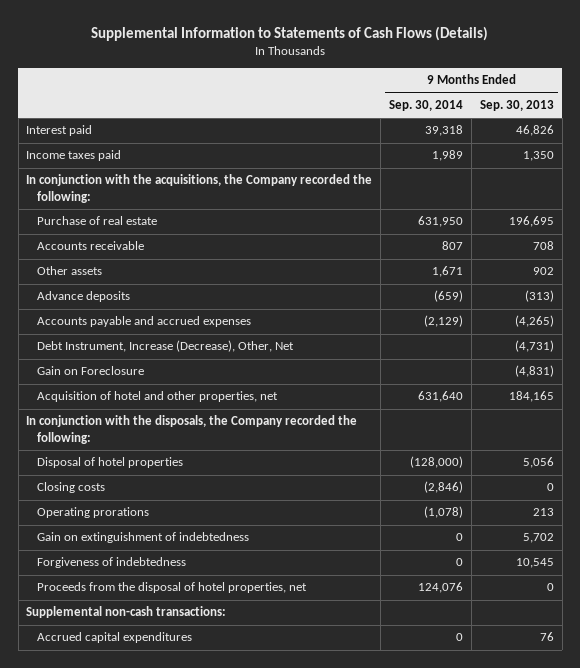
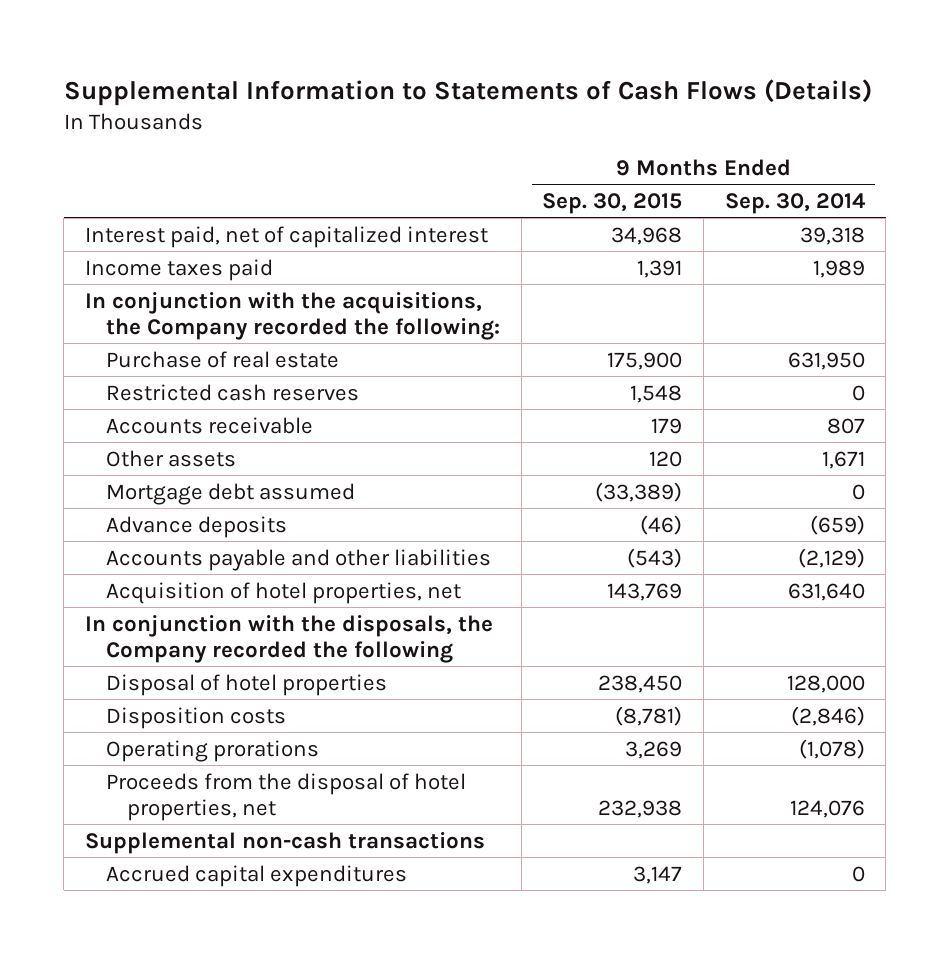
[479,100,554,112] Sep. 30, 2013 -> none
none -> [542,192,683,214] Sep. 30, 2015
[26,125,93,137] Interest paid -> [84,225,488,248] Interest paid, net of capitalized interest
none -> [106,383,360,401] Restricted cash reserves
none -> [106,482,356,505] Mortgage debt assumed
[37,340,295,353] Debt Instrument, Increase (Decrease), Other, Net -> none
[37,366,145,376] Gain on Foreclosure -> none
[37,316,252,328] Accounts payable and accrued expenses -> [106,548,492,571] Accounts payable and other liabilities
[37,391,279,403] Acquisition of hotel and other properties, net -> [106,581,462,604] Acquisition of hotel properties, net
[26,415,358,444] In conjunction with the disposals, the Company recorded the following: -> [84,614,493,663] In conjunction with the disposals, the Company recorded the following
[410,456,464,469] (128,000) -> [786,674,865,693] 128,000
[37,482,106,494] Closing costs -> [106,706,287,729] Disposition costs
[37,532,250,544] Gain on extinguishment of indebtedness -> none
[37,557,187,569] Forgiveness of indebtedness -> none
[26,606,227,619] Supplemental non-cash transactions: -> [84,831,485,854] Supplemental non-cash transactions

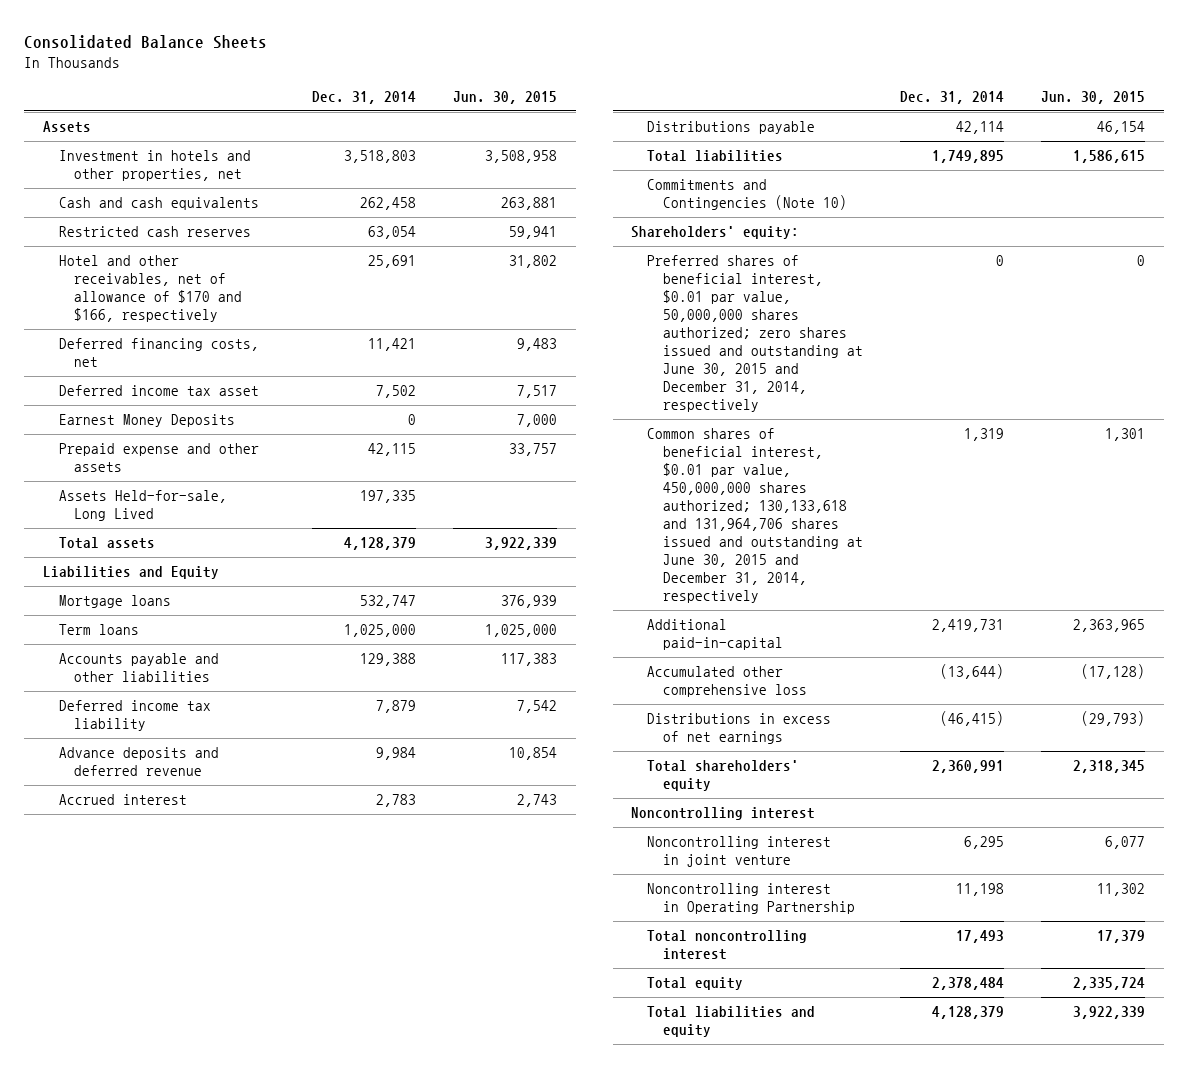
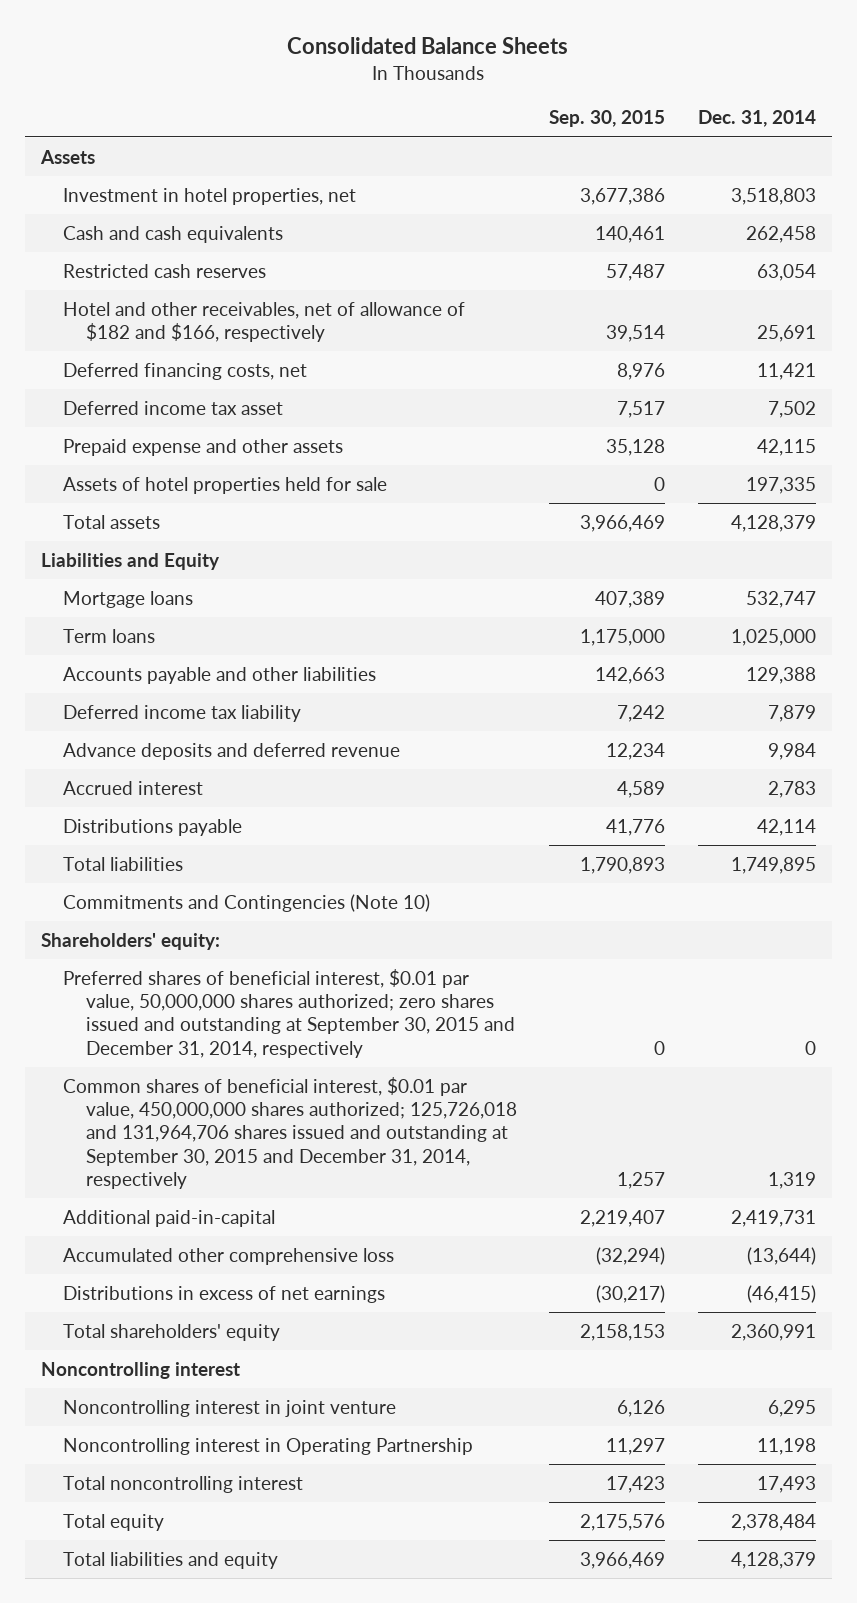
[453,90,558,104] Jun. 30, 2015 -> none
none -> [549,110,666,128] Sep. 30, 2015
[58,150,251,182] Investment in hotels and other properties, net -> [63,187,357,205] Investment in hotel properties, net
[58,255,243,323] Hotel and other receivables, net of allowance of $170 and $166, respectively -> [63,301,466,343] Hotel and other receivables, net of allowance of $182 and $166, respectively
[58,414,235,428] Earnest Money Deposits -> none
[58,490,227,522] Assets Held-for-sale, Long Lived -> [63,476,388,494] Assets of hotel properties held for sale
[646,255,863,413] Preferred shares of beneficial interest, $0.01 par value, 50,000,000 shares authorized; zero shares issued and outstanding at June 30, 2015 and December 31, 2014, respectively -> [63,968,515,1058] Preferred shares of beneficial interest, $0.01 par value, 50,000,000 shares authorized; zero shares issued and outstanding at September 30, 2015 and December 31, 2014, respectively
[646,428,863,604] Common shares of beneficial interest, $0.01 par value, 450,000,000 shares authorized; 130,133,618 and 131,964,706 shares issued and outstanding at June 30, 2015 and December 31, 2014, respectively -> [63,1076,517,1189] Common shares of beneficial interest, $0.01 par value, 450,000,000 shares authorized; 125,726,018 and 131,964,706 shares issued and outstanding at September 30, 2015 and December 31, 2014, respectively

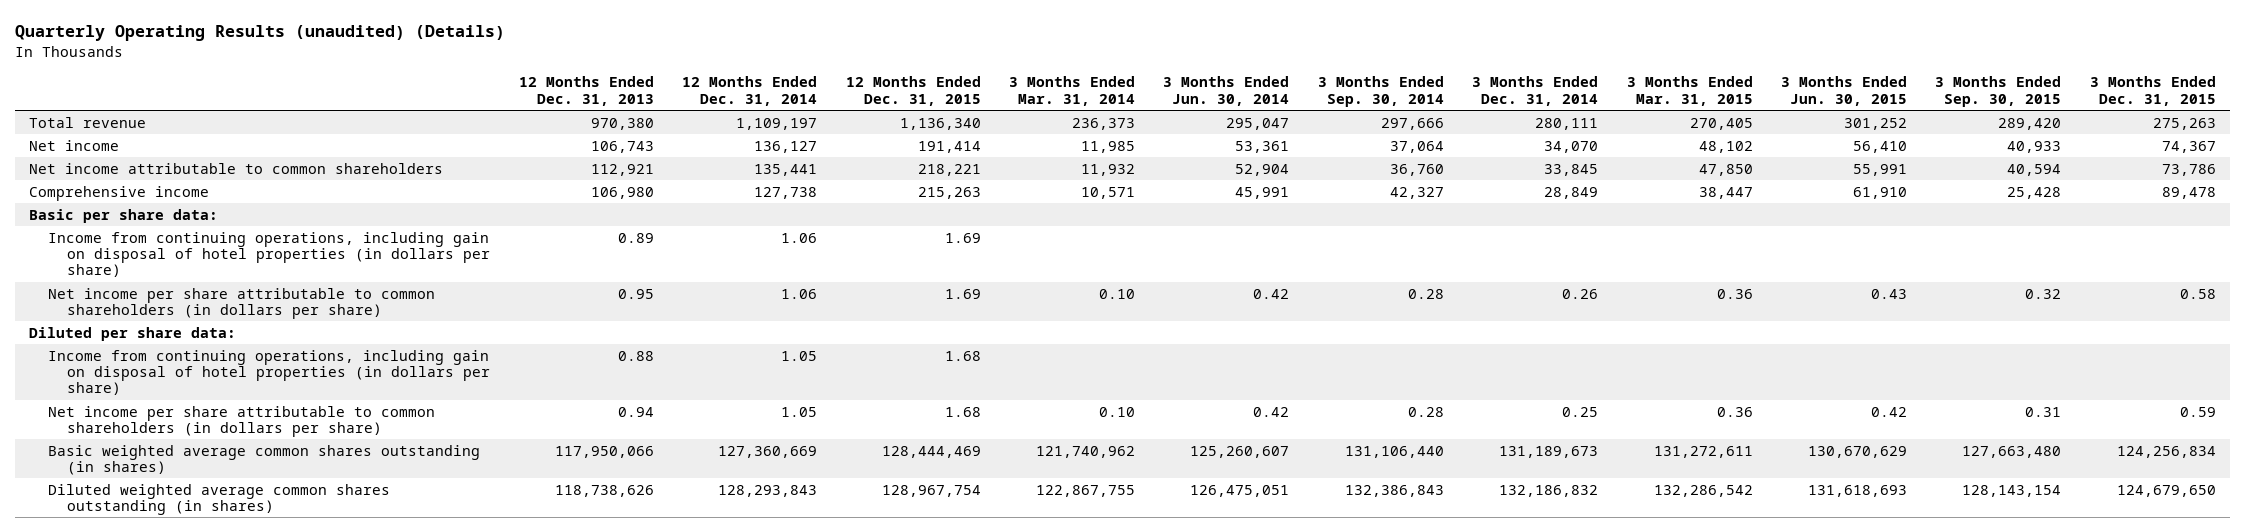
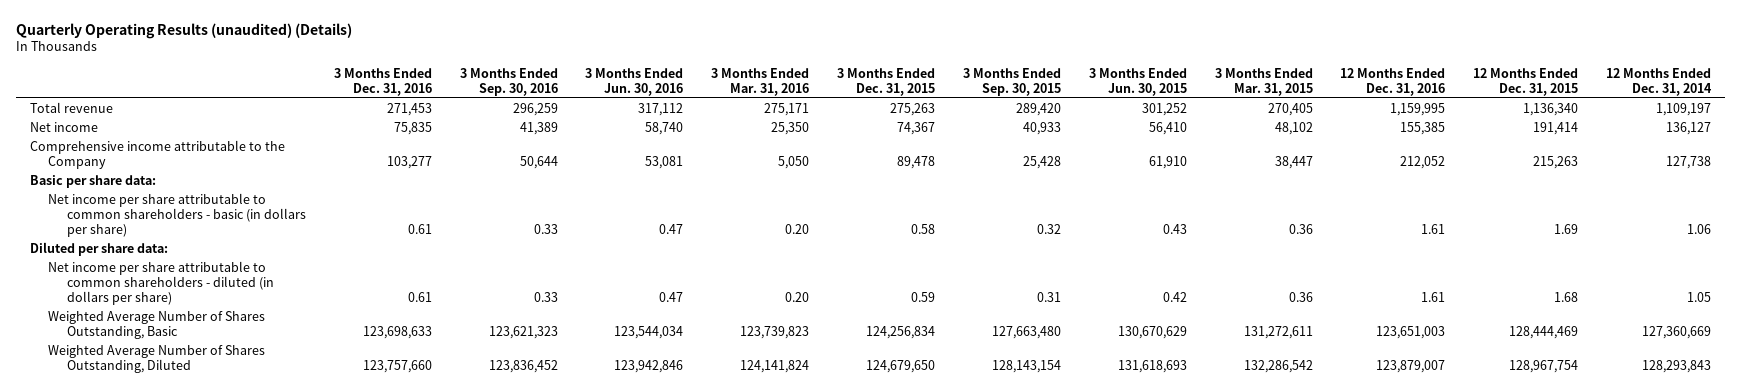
[518,76,654,106] 12 Months Ended Dec. 31, 2013 -> none
[1008,76,1135,106] 3 Months Ended Mar. 31, 2014 -> none
[1163,76,1290,106] 3 Months Ended Jun. 30, 2014 -> none
[1317,76,1444,107] 3 Months Ended Sep. 30, 2014 -> none
[1472,76,1599,106] 3 Months Ended Dec. 31, 2014 -> none
none -> [333,67,432,96] 3 Months Ended Dec. 31, 2016
none -> [459,67,558,96] 3 Months Ended Sep. 30, 2016
none -> [585,67,684,96] 3 Months Ended Jun. 30, 2016
none -> [711,67,810,96] 3 Months Ended Mar. 31, 2016
none -> [1340,67,1446,96] 12 Months Ended Dec. 31, 2016
[29,162,444,174] Net income attributable to common shareholders -> none
[29,185,210,201] Comprehensive income -> [29,140,285,170] Comprehensive income attributable to the Company
[48,231,491,278] Income from continuing operations, including gain on disposal of hotel properties (in dollars per share) -> none
[48,287,436,319] Net income per share attributable to common shareholders (in dollars per share) -> [48,193,306,238] Net income per share attributable to common shareholders - basic (in dollars per share)
[48,349,491,396] Income from continuing operations, including gain on disposal of hotel properties (in dollars per share) -> none
[48,405,436,437] Net income per share attributable to common shareholders (in dollars per share) -> [48,261,274,306] Net income per share attributable to common shareholders - diluted (in dollars per share)
[48,444,481,475] Basic weighted average common shares outstanding (in shares) -> [48,311,266,340] Weighted Average Number of Shares Outstanding, Basic
[48,483,391,515] Diluted weighted average common shares outstanding (in shares) -> [48,345,266,374] Weighted Average Number of Shares Outstanding, Diluted

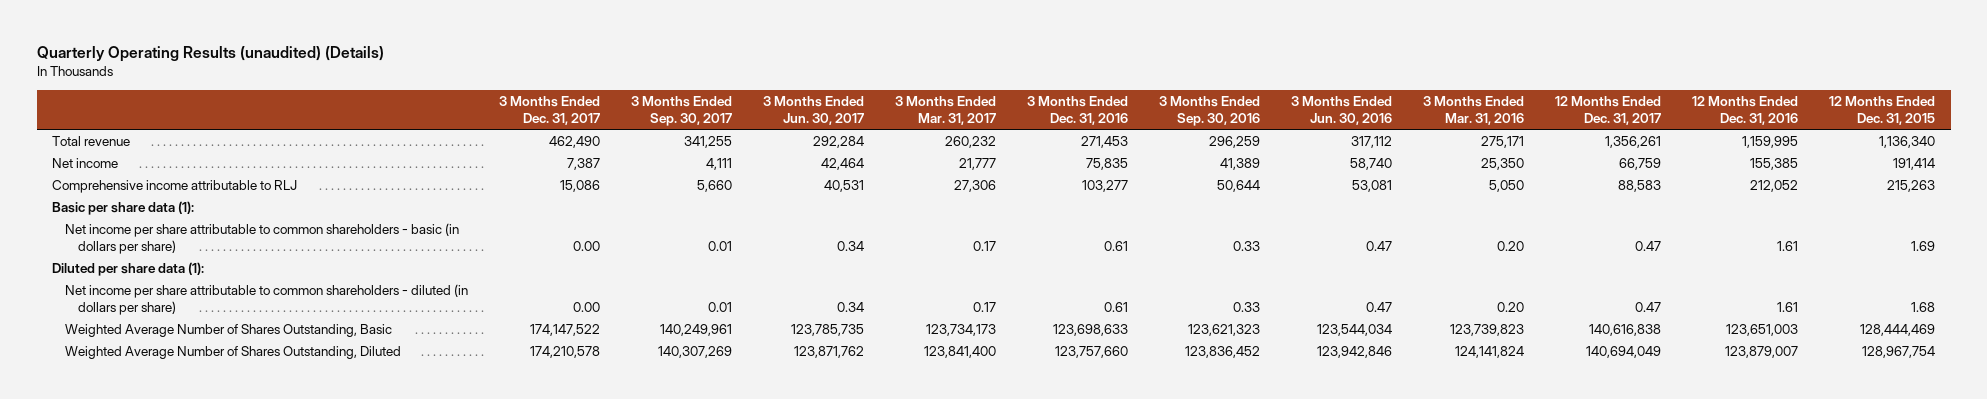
[837,67,936,96] 3 Months Ended Dec. 31, 2015 -> none
[962,67,1061,96] 3 Months Ended Sep. 30, 2015 -> none
[1088,67,1187,96] 3 Months Ended Jun. 30, 2015 -> none
[1214,67,1313,96] 3 Months Ended Mar. 31, 2015 -> none
[1606,67,1713,96] 12 Months Ended Dec. 31, 2014 -> none
none -> [499,95,601,125] 3 Months Ended Dec. 31, 2017
none -> [631,95,733,126] 3 Months Ended Sep. 30, 2017
none -> [763,95,865,125] 3 Months Ended Jun. 30, 2017
none -> [895,95,997,125] 3 Months Ended Mar. 31, 2017
none -> [1555,95,1662,125] 12 Months Ended Dec. 31, 2017
[29,140,285,170] Comprehensive income attributable to the Company -> [52,180,298,194] Comprehensive income attributable to RLJ
[29,175,156,189] Basic per share data: -> [52,201,195,216] Basic per share data (1):
[29,242,168,257] Diluted per share data: -> [52,262,205,277] Diluted per share data (1):

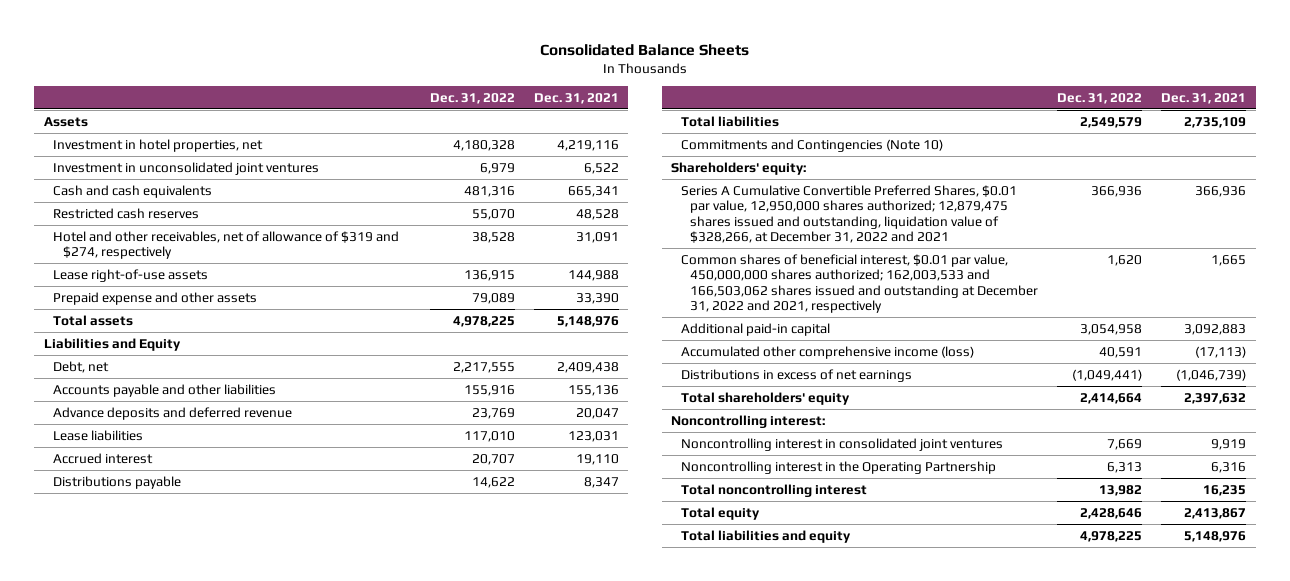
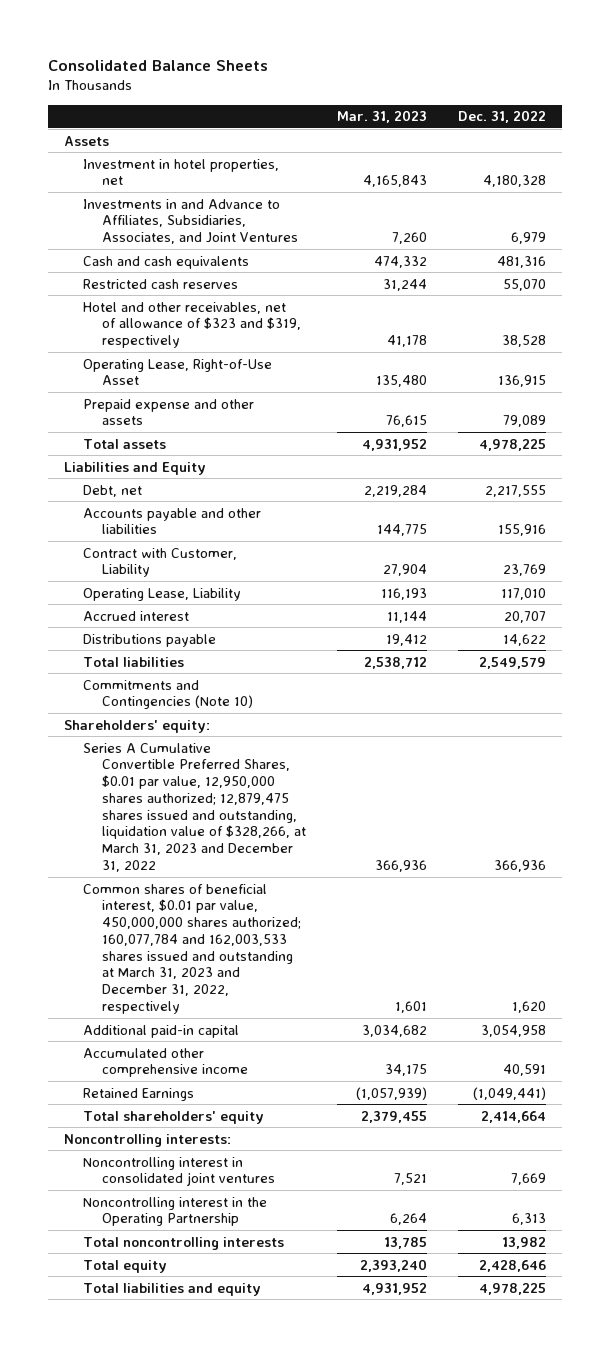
[533,92,619,104] Dec. 31, 2021 -> none
none -> [337,110,428,124] Mar. 31, 2023
[53,161,320,175] Investment in unconsolidated joint ventures -> [82,198,298,245] Investments in and Advance to Affiliates, Subsidiaries, Associates, and Joint Ventures
[53,230,400,260] Hotel and other receivables, net of allowance of $319 and $274, respectively -> [82,301,301,349] Hotel and other receivables, net of allowance of $323 and $319, respectively
[53,268,209,282] Lease right-of-use assets -> [82,358,272,386] Operating Lease, Right-of-Use Asset
[53,406,293,420] Advance deposits and deferred revenue -> [82,547,237,578] Contract with Customer, Liability
[53,429,144,441] Lease liabilities -> [82,587,241,601] Operating Lease, Liability
[680,184,1017,244] Series A Cumulative Convertible Preferred Shares, $0.01 par value, 12,950,000 shares authorized; 12,879,475 shares issued and outstanding, liquidation value of $328,266, at December 31, 2022 and 2021 -> [82,742,306,873] Series A Cumulative Convertible Preferred Shares, $0.01 par value, 12,950,000 shares authorized; 12,879,475 shares issued and outstanding, liquidation value of $328,266, at March 31, 2023 and December 31, 2022
[680,253,1039,314] Common shares of beneficial interest, $0.01 par value, 450,000,000 shares authorized; 162,003,533 and 166,503,062 shares issued and outstanding at December 31, 2022 and 2021, respectively -> [82,883,301,1015] Common shares of beneficial interest, $0.01 par value, 450,000,000 shares authorized; 160,077,784 and 162,003,533 shares issued and outstanding at March 31, 2023 and December 31, 2022, respectively
[680,345,974,359] Accumulated other comprehensive income (loss) -> [82,1047,248,1078] Accumulated other comprehensive income
[680,368,912,382] Distributions in excess of net earnings -> [82,1087,194,1101] Retained Earnings
[671,414,826,428] Noncontrolling interest: -> [63,1133,231,1147] Noncontrolling interests:
[680,483,867,497] Total noncontrolling interest -> [82,1236,284,1250] Total noncontrolling interests

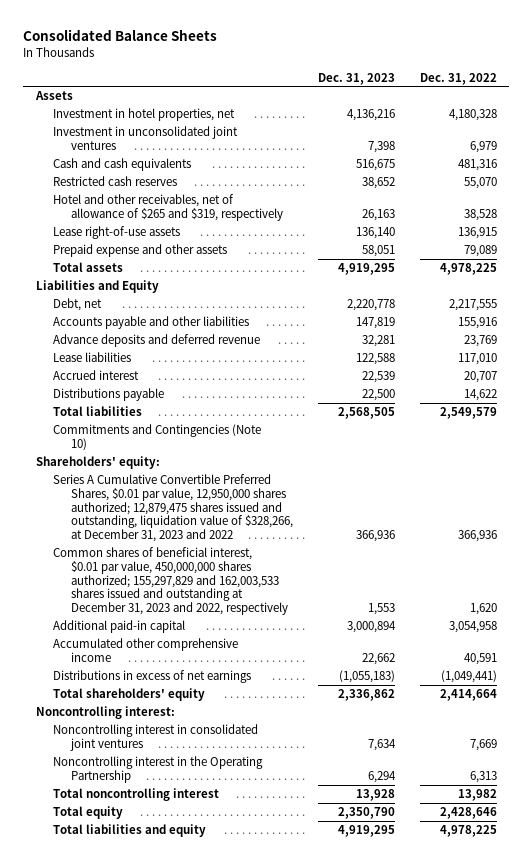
[337,110,428,124] Mar. 31, 2023 -> none
none -> [317,72,395,85] Dec. 31, 2023
[82,198,298,245] Investments in and Advance to Affiliates, Subsidiaries, Associates, and Joint Ventures -> [53,126,239,150] Investment in unconsolidated joint ventures
[82,301,301,349] Hotel and other receivables, net of allowance of $323 and $319, respectively -> [53,194,283,221] Hotel and other receivables, net of allowance of $265 and $319, respectively
[82,358,272,386] Operating Lease, Right-of-Use Asset -> [53,226,181,240] Lease right-of-use assets
[82,547,237,578] Contract with Customer, Liability -> [53,334,261,348] Advance deposits and deferred revenue
[82,587,241,601] Operating Lease, Liability -> [53,352,132,363] Lease liabilities
[82,742,306,873] Series A Cumulative Convertible Preferred Shares, $0.01 par value, 12,950,000 shares authorized; 12,879,475 shares issued and outstanding, liquidation value of $328,266, at March 31, 2023 and December 31, 2022 -> [53,474,293,543] Series A Cumulative Convertible Preferred Shares, $0.01 par value, 12,950,000 shares authorized; 12,879,475 shares issued and outstanding, liquidation value of $328,266, at December 31, 2023 and 2022
[82,883,301,1015] Common shares of beneficial interest, $0.01 par value, 450,000,000 shares authorized; 160,077,784 and 162,003,533 shares issued and outstanding at March 31, 2023 and December 31, 2022, respectively -> [53,547,288,616] Common shares of beneficial interest, $0.01 par value, 450,000,000 shares authorized; 155,297,829 and 162,003,533 shares issued and outstanding at December 31, 2023 and 2022, respectively
[82,1087,194,1101] Retained Earnings -> [53,670,252,684] Distributions in excess of net earnings
[63,1133,231,1147] Noncontrolling interests: -> [35,706,175,720] Noncontrolling interest:
[82,1236,284,1250] Total noncontrolling interests -> [53,788,220,802] Total noncontrolling interest

